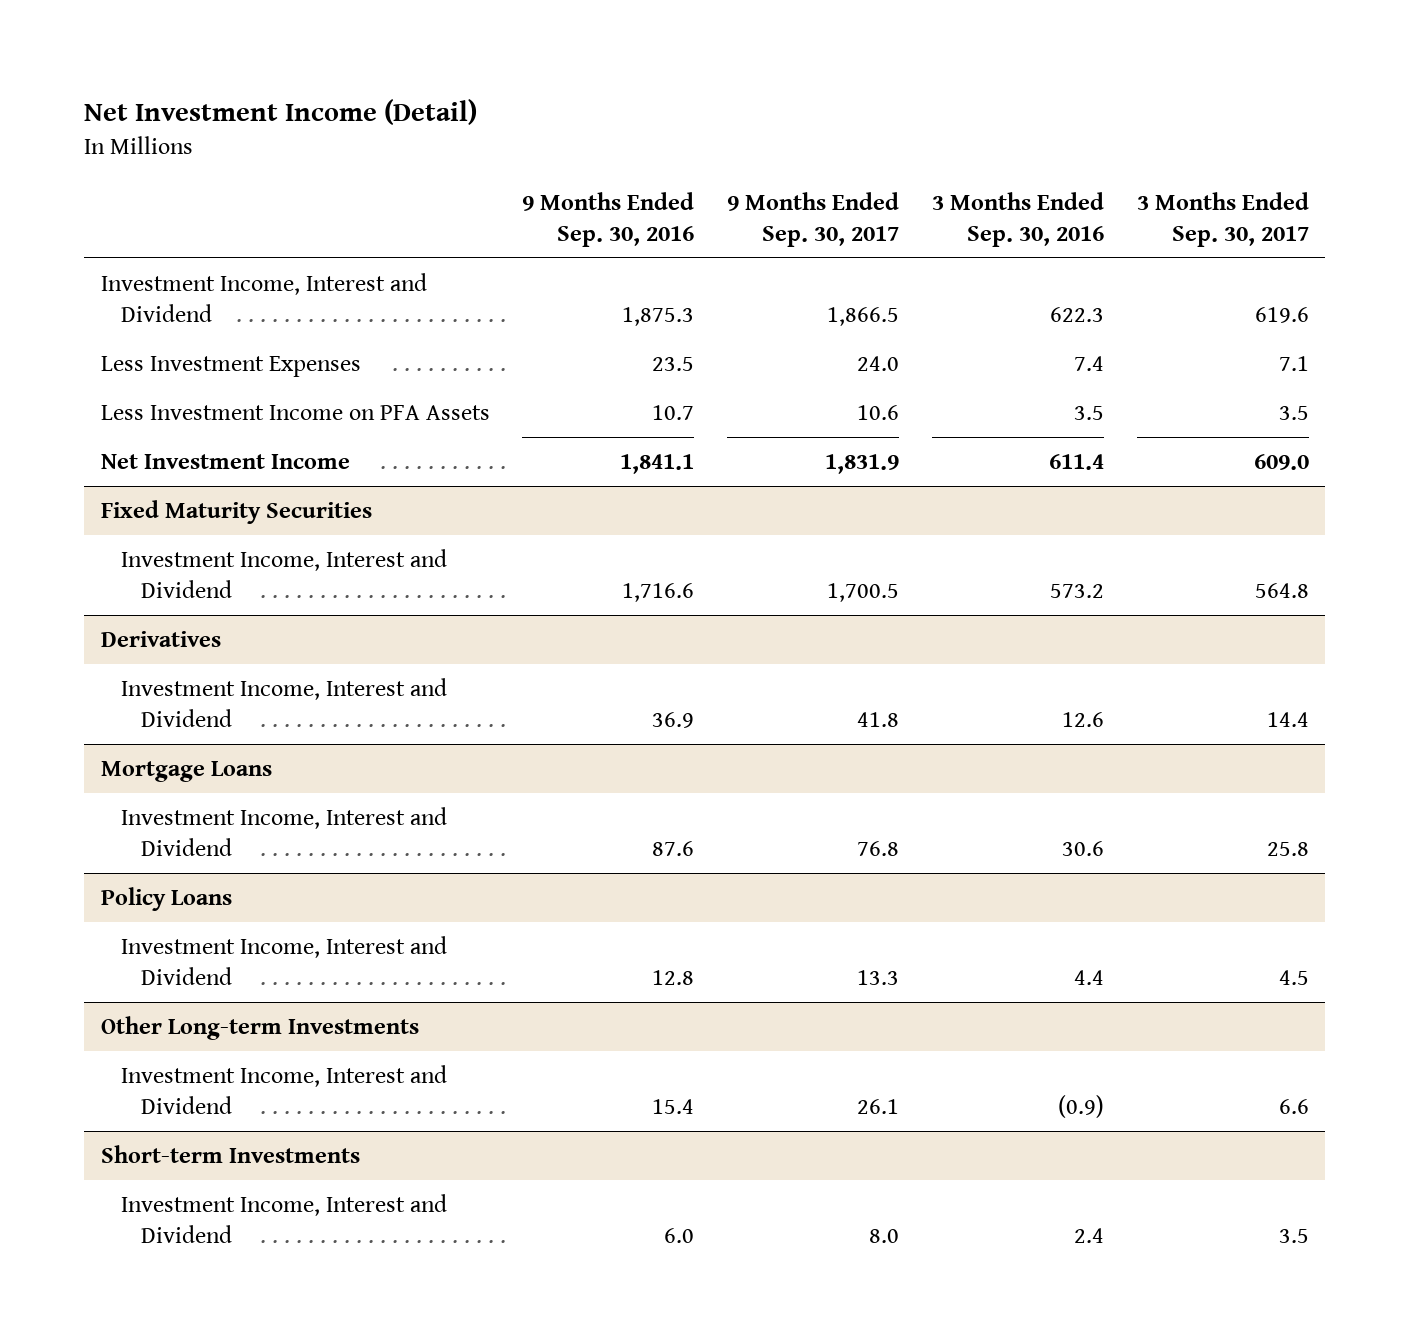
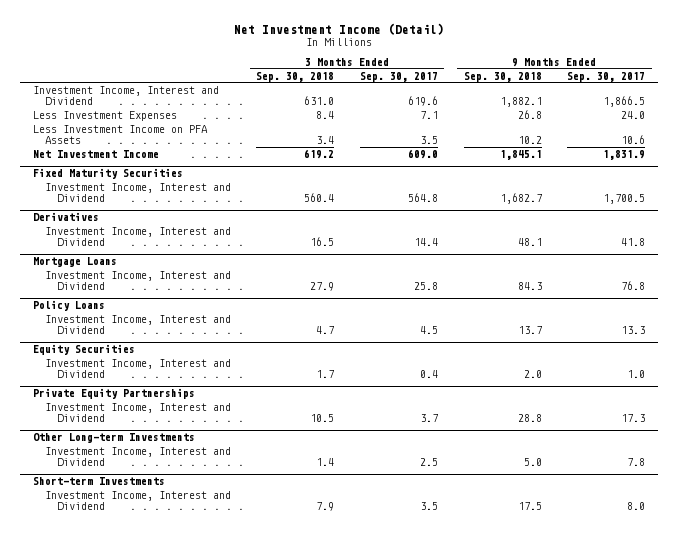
[522,191,695,247] 9 Months Ended Sep. 30, 2016 -> none
[932,191,1105,247] 3 Months Ended Sep. 30, 2016 -> none
none -> [256,71,335,82] Sep. 30, 2018
none -> [463,71,542,82] Sep. 30, 2018
none -> [32,344,135,356] Equity Securities
none -> [44,359,231,378] Investment Income, Interest and Dividend
none -> [32,388,195,400] Private Equity Partnerships
none -> [44,403,231,422] Investment Income, Interest and Dividend
[857,1098,900,1114] 26.1 -> [627,457,646,466] 7.8
[1278,1098,1309,1114] 6.6 -> [419,457,438,466] 2.5

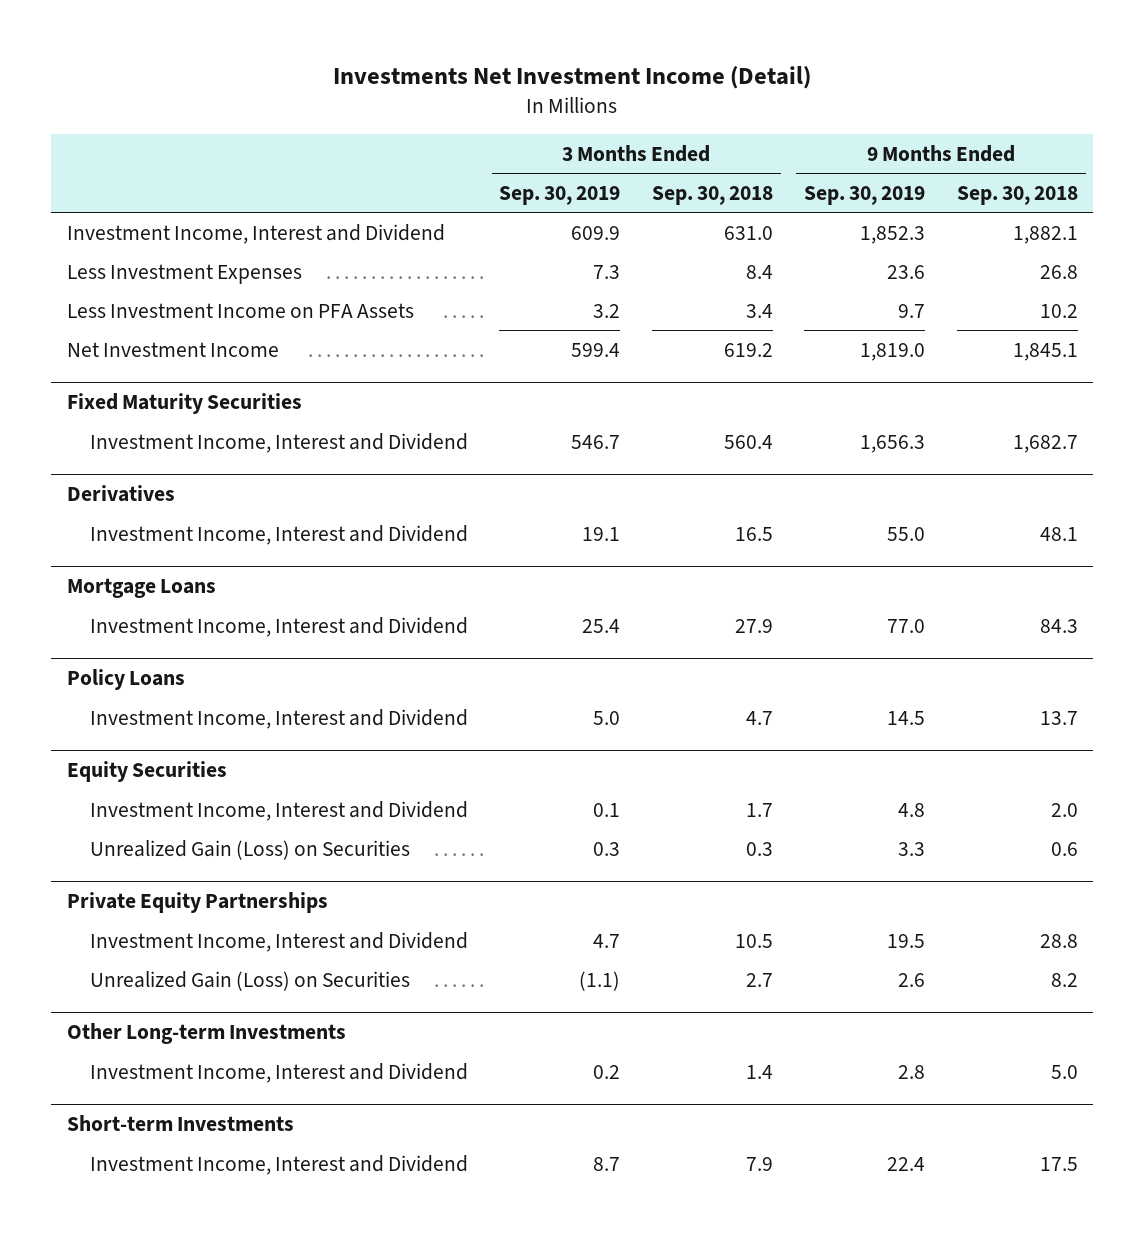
[234,22,445,35] Net Investment Income (Detail) -> [333,66,812,90] Investments Net Investment Income (Detail)
[359,71,438,82] Sep. 30, 2017 -> none
[567,71,646,82] Sep. 30, 2017 -> none
none -> [499,185,621,205] Sep. 30, 2019
none -> [804,185,926,205] Sep. 30, 2019
none -> [89,839,410,860] Unrealized Gain (Loss) on Securities
none -> [89,970,410,991] Unrealized Gain (Loss) on Securities

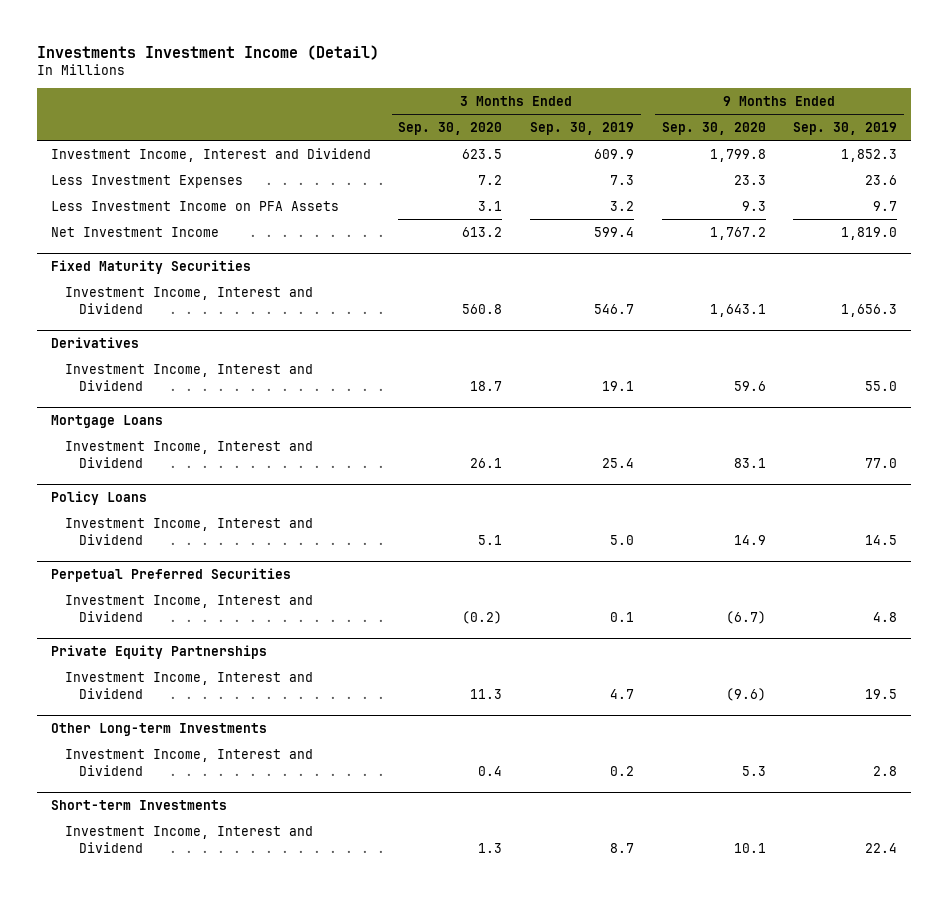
[333,66,812,90] Investments Net Investment Income (Detail) -> [37,44,380,60] Investments Investment Income (Detail)
[651,185,773,205] Sep. 30, 2018 -> none
[956,185,1078,205] Sep. 30, 2018 -> none
none -> [398,122,503,136] Sep. 30, 2020
none -> [661,122,766,136] Sep. 30, 2020
[67,761,228,783] Equity Securities -> [50,568,291,583] Perpetual Preferred Securities
[89,839,410,860] Unrealized Gain (Loss) on Securities -> none
[89,970,410,991] Unrealized Gain (Loss) on Securities -> none

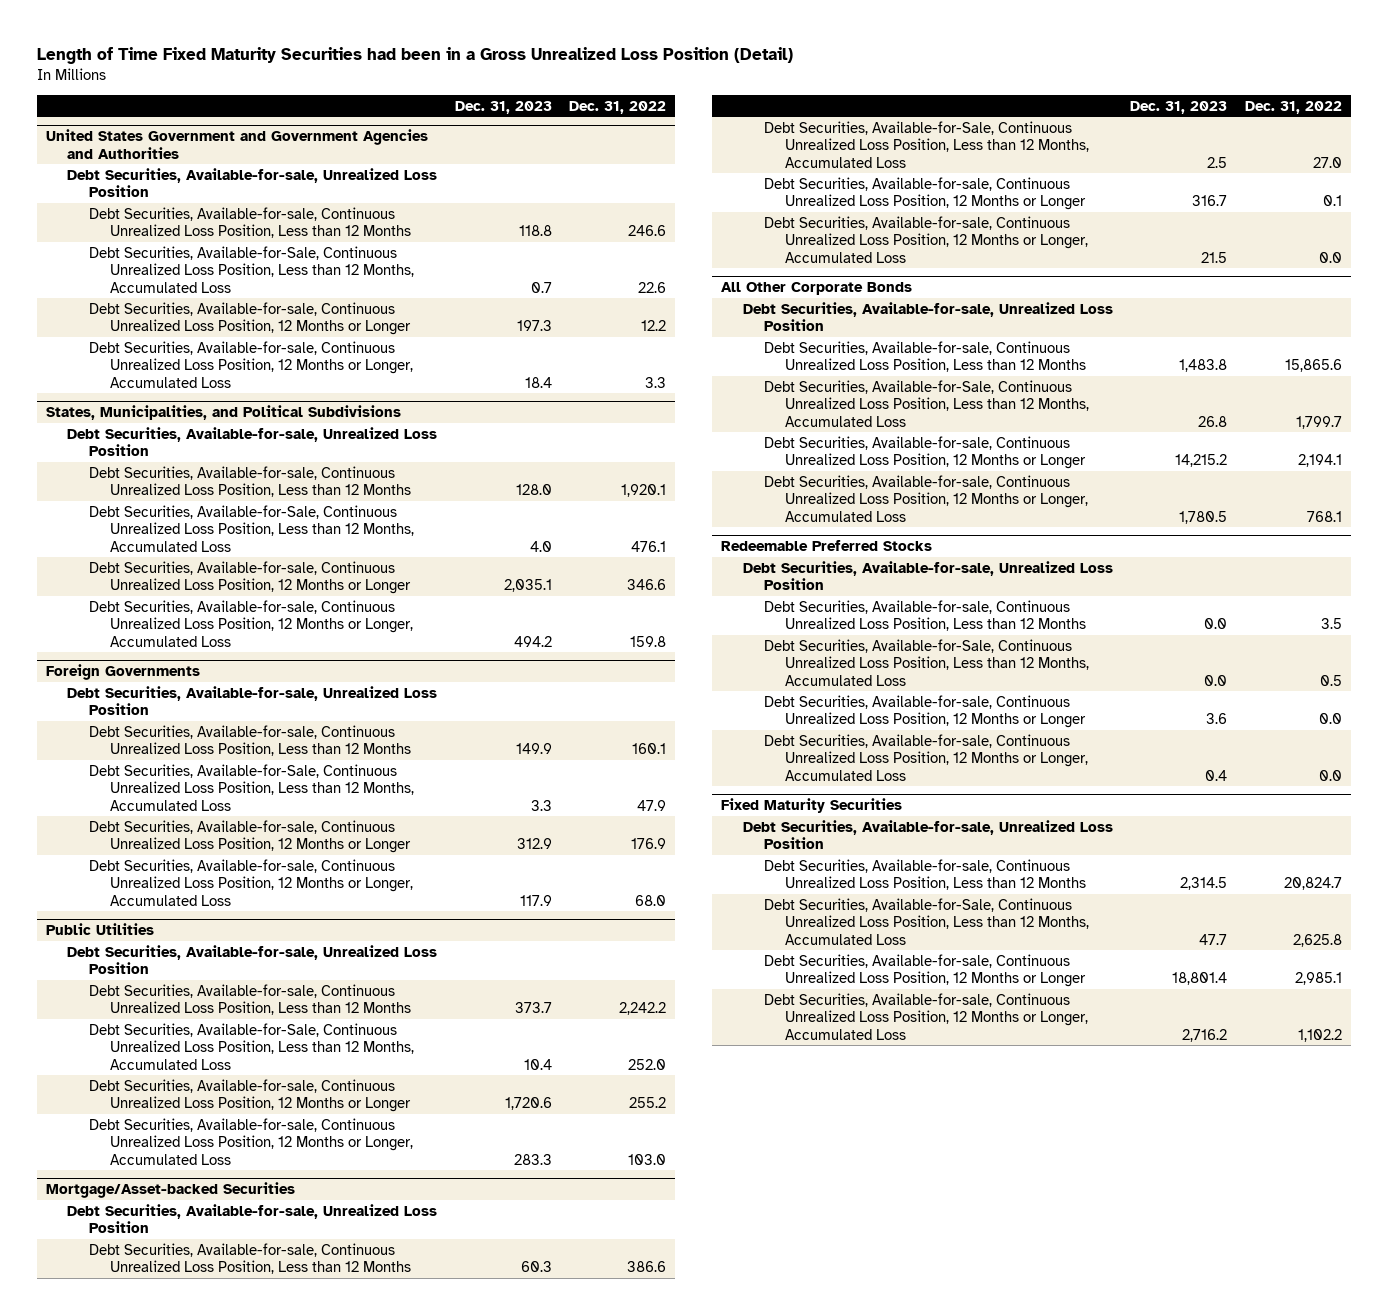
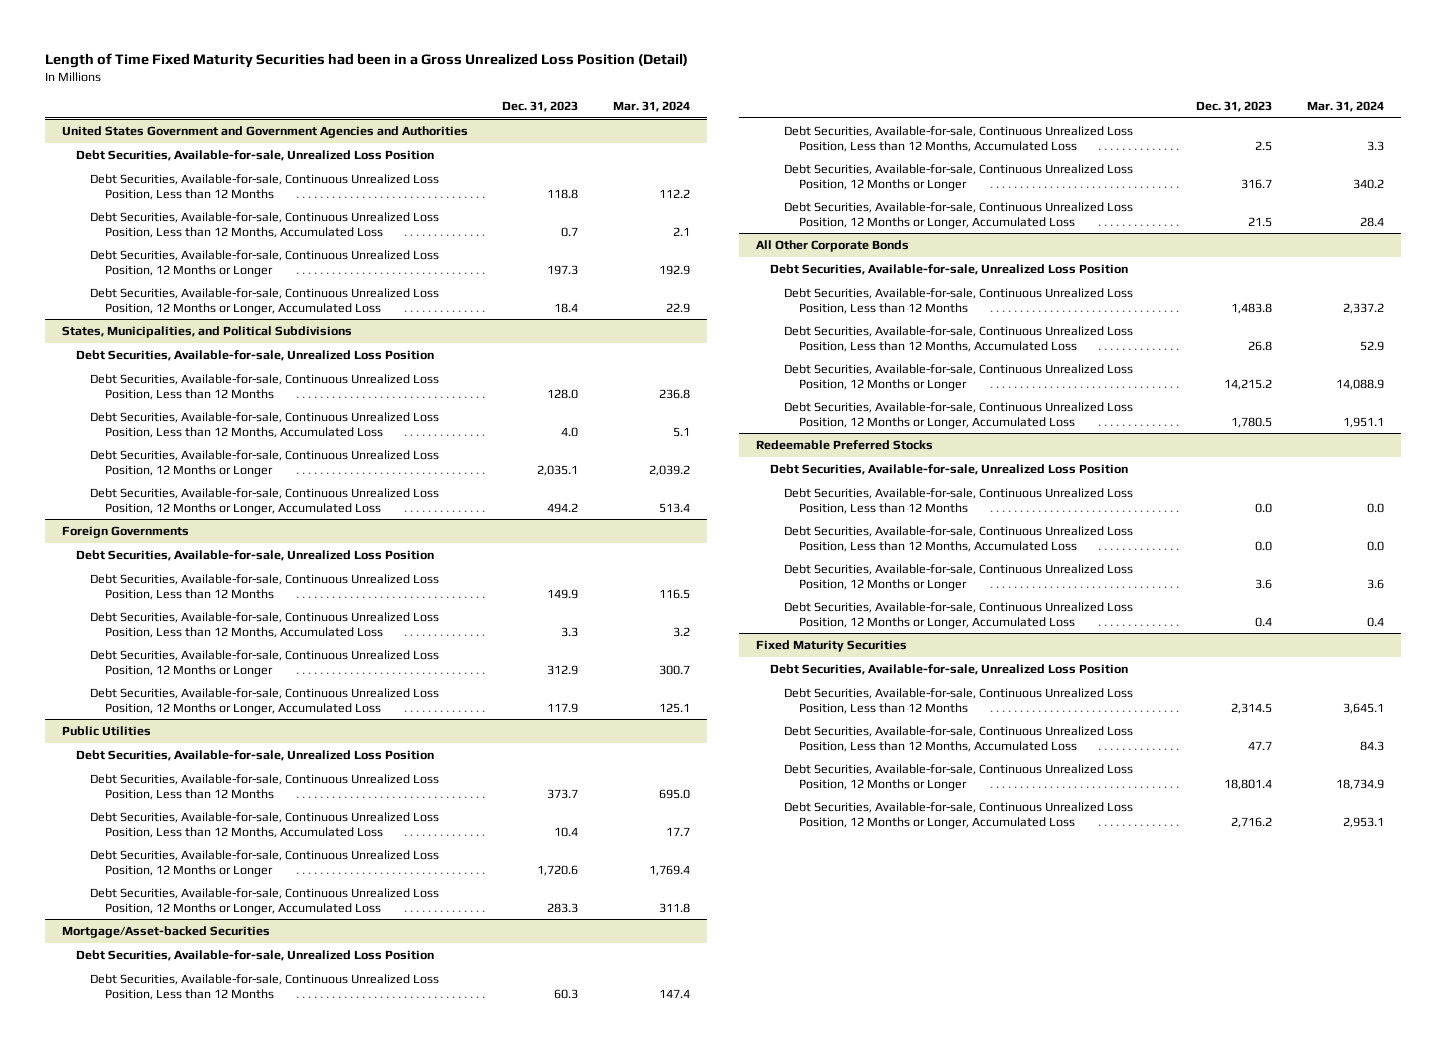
[569,100,667,114] Dec. 31, 2022 -> none
none -> [612,101,690,113] Mar. 31, 2024
[88,245,415,293] Debt Securities, Available-for-Sale, Continuous Unrealized Loss Position, Less than 12 Months, Accumulated Loss -> [90,211,440,238] Debt Securities, Available-for-sale, Continuous Unrealized Loss Position, Less than 12 Months, Accumulated Loss
[88,504,415,552] Debt Securities, Available-for-Sale, Continuous Unrealized Loss Position, Less than 12 Months, Accumulated Loss -> [90,411,440,438] Debt Securities, Available-for-sale, Continuous Unrealized Loss Position, Less than 12 Months, Accumulated Loss
[88,763,415,811] Debt Securities, Available-for-Sale, Continuous Unrealized Loss Position, Less than 12 Months, Accumulated Loss -> [90,611,440,638] Debt Securities, Available-for-sale, Continuous Unrealized Loss Position, Less than 12 Months, Accumulated Loss
[88,1022,415,1070] Debt Securities, Available-for-Sale, Continuous Unrealized Loss Position, Less than 12 Months, Accumulated Loss -> [90,811,440,838] Debt Securities, Available-for-sale, Continuous Unrealized Loss Position, Less than 12 Months, Accumulated Loss
[764,120,1090,168] Debt Securities, Available-for-Sale, Continuous Unrealized Loss Position, Less than 12 Months, Accumulated Loss -> [784,125,1134,152] Debt Securities, Available-for-sale, Continuous Unrealized Loss Position, Less than 12 Months, Accumulated Loss
[764,379,1090,427] Debt Securities, Available-for-Sale, Continuous Unrealized Loss Position, Less than 12 Months, Accumulated Loss -> [784,325,1134,352] Debt Securities, Available-for-sale, Continuous Unrealized Loss Position, Less than 12 Months, Accumulated Loss
[764,638,1090,686] Debt Securities, Available-for-Sale, Continuous Unrealized Loss Position, Less than 12 Months, Accumulated Loss -> [784,525,1134,552] Debt Securities, Available-for-sale, Continuous Unrealized Loss Position, Less than 12 Months, Accumulated Loss
[764,897,1090,945] Debt Securities, Available-for-Sale, Continuous Unrealized Loss Position, Less than 12 Months, Accumulated Loss -> [784,725,1134,752] Debt Securities, Available-for-sale, Continuous Unrealized Loss Position, Less than 12 Months, Accumulated Loss

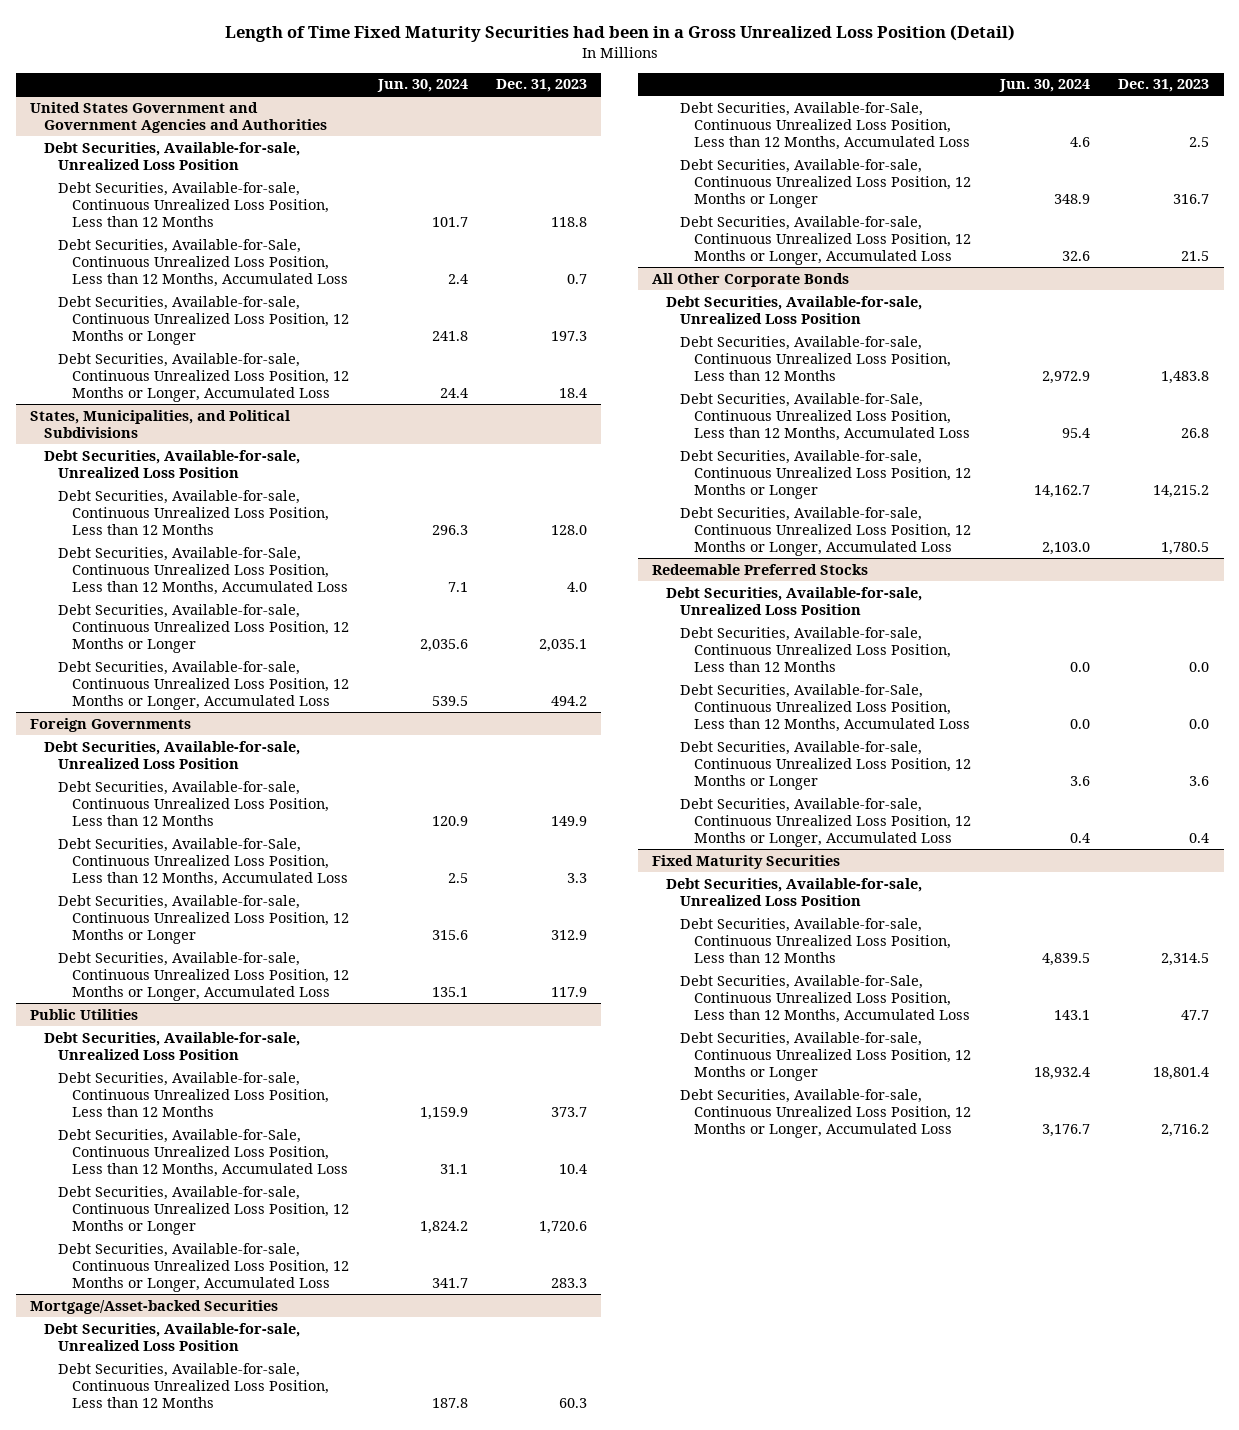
[612,101,690,113] Mar. 31, 2024 -> none
none -> [376,79,468,93] Jun. 30, 2024
[90,211,440,238] Debt Securities, Available-for-sale, Continuous Unrealized Loss Position, Less than 12 Months, Accumulated Loss -> [58,238,349,287] Debt Securities, Available-for-Sale, Continuous Unrealized Loss Position, Less than 12 Months, Accumulated Loss
[90,411,440,438] Debt Securities, Available-for-sale, Continuous Unrealized Loss Position, Less than 12 Months, Accumulated Loss -> [58,546,349,595] Debt Securities, Available-for-Sale, Continuous Unrealized Loss Position, Less than 12 Months, Accumulated Loss
[90,611,440,638] Debt Securities, Available-for-sale, Continuous Unrealized Loss Position, Less than 12 Months, Accumulated Loss -> [58,837,349,886] Debt Securities, Available-for-Sale, Continuous Unrealized Loss Position, Less than 12 Months, Accumulated Loss
[90,811,440,838] Debt Securities, Available-for-sale, Continuous Unrealized Loss Position, Less than 12 Months, Accumulated Loss -> [58,1128,349,1177] Debt Securities, Available-for-Sale, Continuous Unrealized Loss Position, Less than 12 Months, Accumulated Loss
[784,125,1134,152] Debt Securities, Available-for-sale, Continuous Unrealized Loss Position, Less than 12 Months, Accumulated Loss -> [680,101,971,150] Debt Securities, Available-for-Sale, Continuous Unrealized Loss Position, Less than 12 Months, Accumulated Loss
[784,325,1134,352] Debt Securities, Available-for-sale, Continuous Unrealized Loss Position, Less than 12 Months, Accumulated Loss -> [680,392,971,441] Debt Securities, Available-for-Sale, Continuous Unrealized Loss Position, Less than 12 Months, Accumulated Loss
[784,525,1134,552] Debt Securities, Available-for-sale, Continuous Unrealized Loss Position, Less than 12 Months, Accumulated Loss -> [680,683,971,732] Debt Securities, Available-for-Sale, Continuous Unrealized Loss Position, Less than 12 Months, Accumulated Loss
[784,725,1134,752] Debt Securities, Available-for-sale, Continuous Unrealized Loss Position, Less than 12 Months, Accumulated Loss -> [680,974,971,1023] Debt Securities, Available-for-Sale, Continuous Unrealized Loss Position, Less than 12 Months, Accumulated Loss

